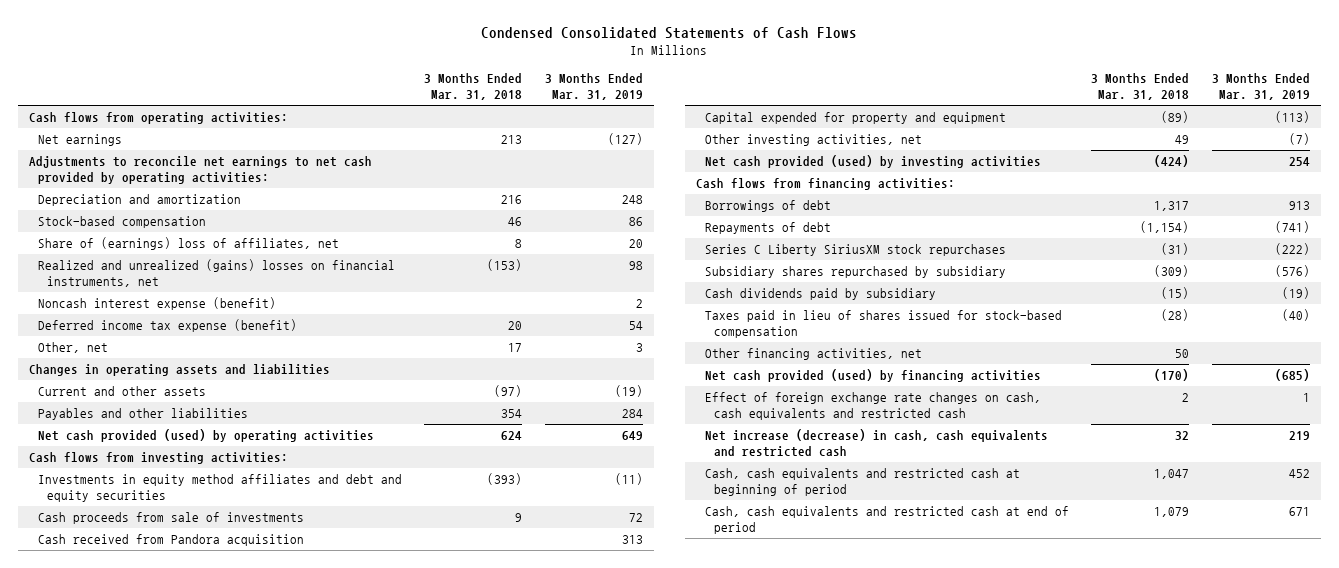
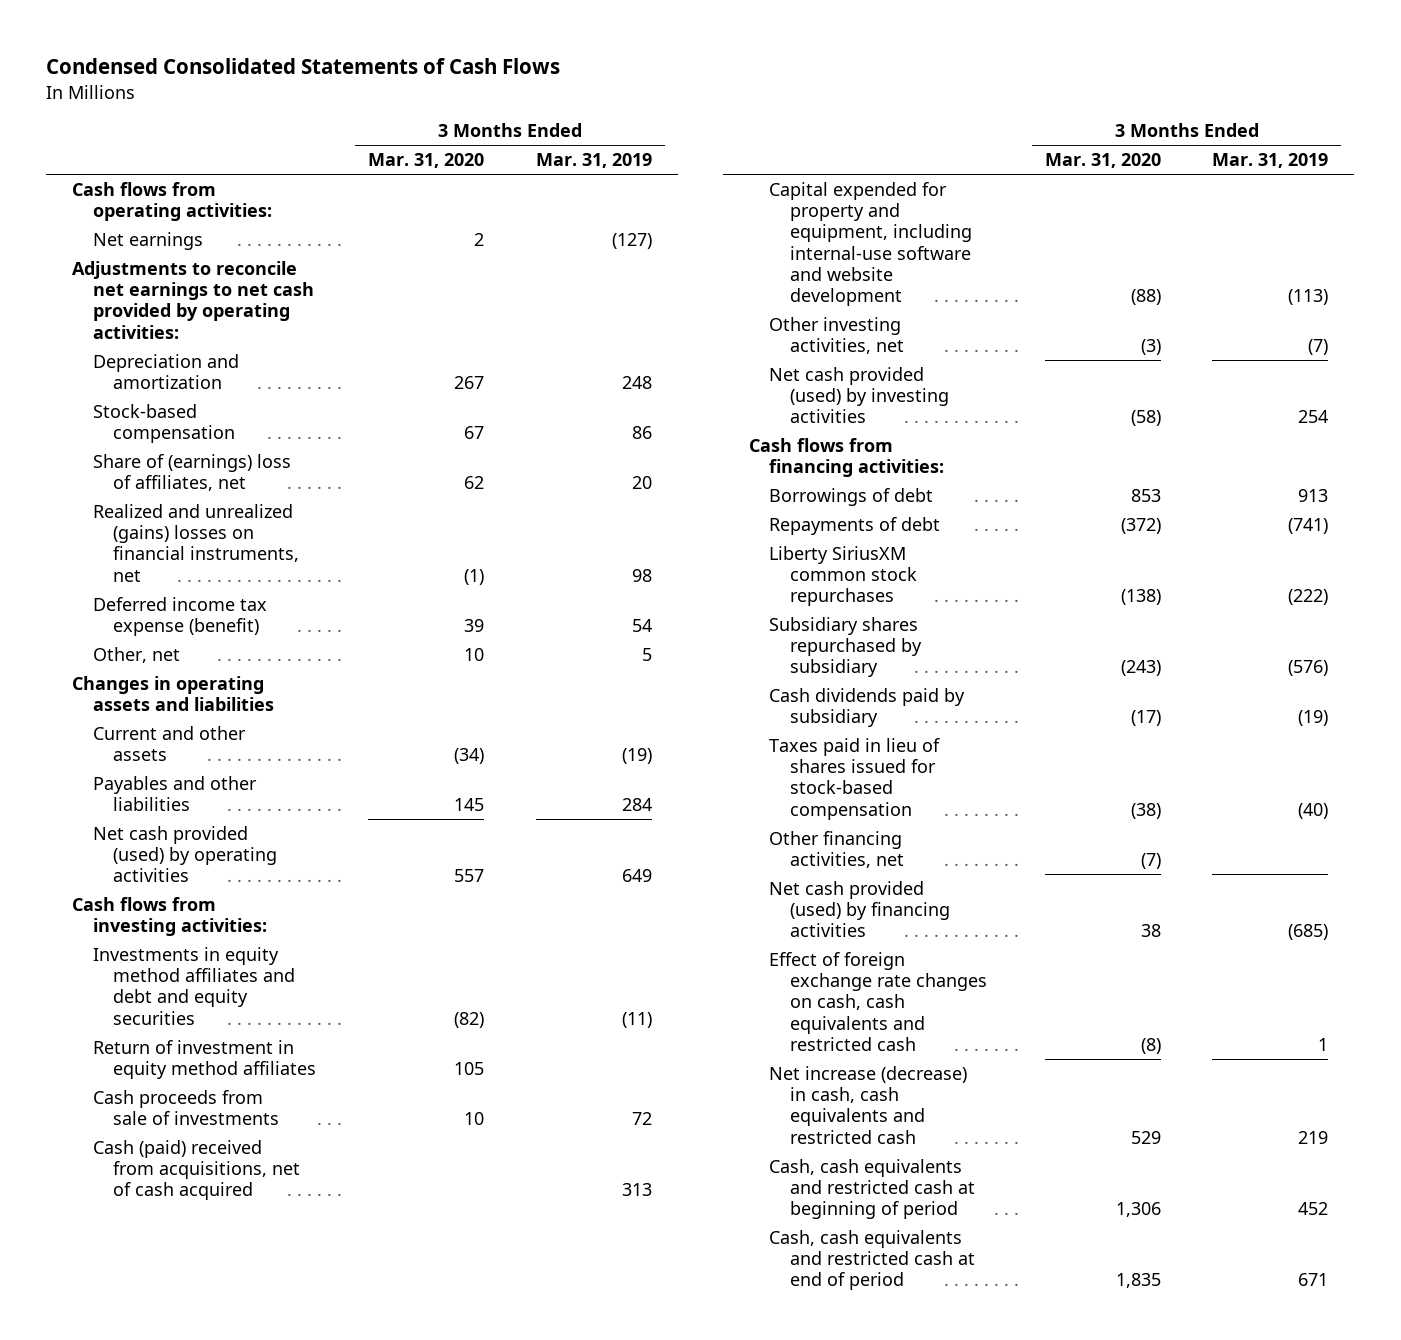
[424,73,523,101] 3 Months Ended Mar. 31, 2018 -> none
none -> [367,153,484,169] Mar. 31, 2020
[37,297,276,311] Noncash interest expense (benefit) -> none
[635,343,643,353] 3 -> [641,647,652,661] 5
none -> [92,1039,317,1080] Return of investment in equity method affiliates
[37,534,304,547] Cash received from Pandora acquisition -> [92,1139,301,1201] Cash (paid) received from acquisitions, net of cash acquired
[704,112,1006,125] Capital expended for property and equipment -> [769,181,972,307] Capital expended for property and equipment, including internal-use software and website development
[704,244,1006,257] Series C Liberty SiriusXM stock repurchases -> [769,545,917,607] Liberty SiriusXM common stock repurchases

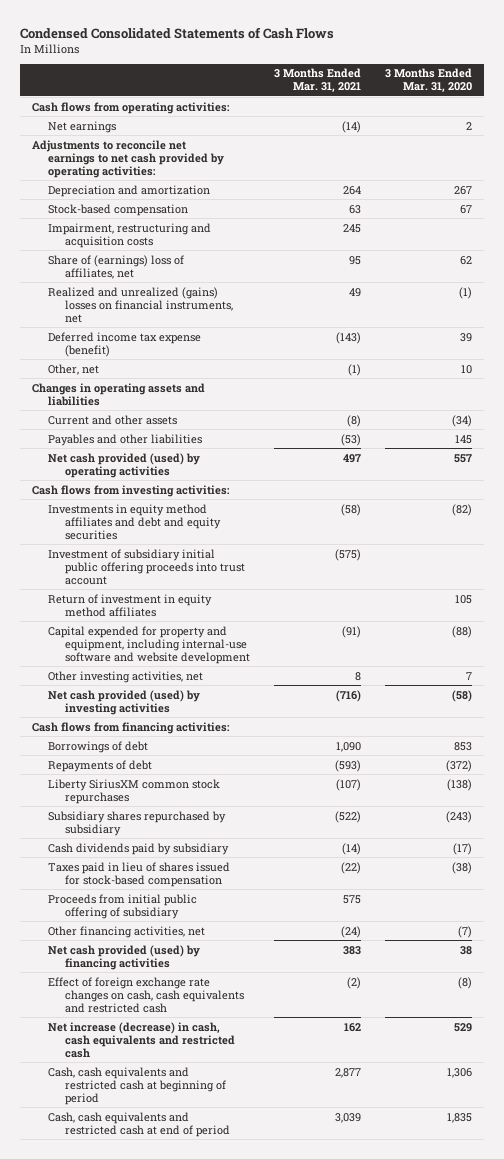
[535,153,652,169] Mar. 31, 2019 -> none
none -> [273,68,361,93] 3 Months Ended Mar. 31, 2021
none -> [48,222,212,248] Impairment, restructuring and acquisition costs
none -> [48,548,245,585] Investment of subsidiary initial public offering proceeds into trust account
[92,1089,280,1126] Cash proceeds from sale of investments -> none
[92,1139,301,1201] Cash (paid) received from acquisitions, net of cash acquired -> none
[1140,339,1161,356] (3) -> [466,671,473,680] 7
none -> [48,893,198,919] Proceeds from initial public offering of subsidiary

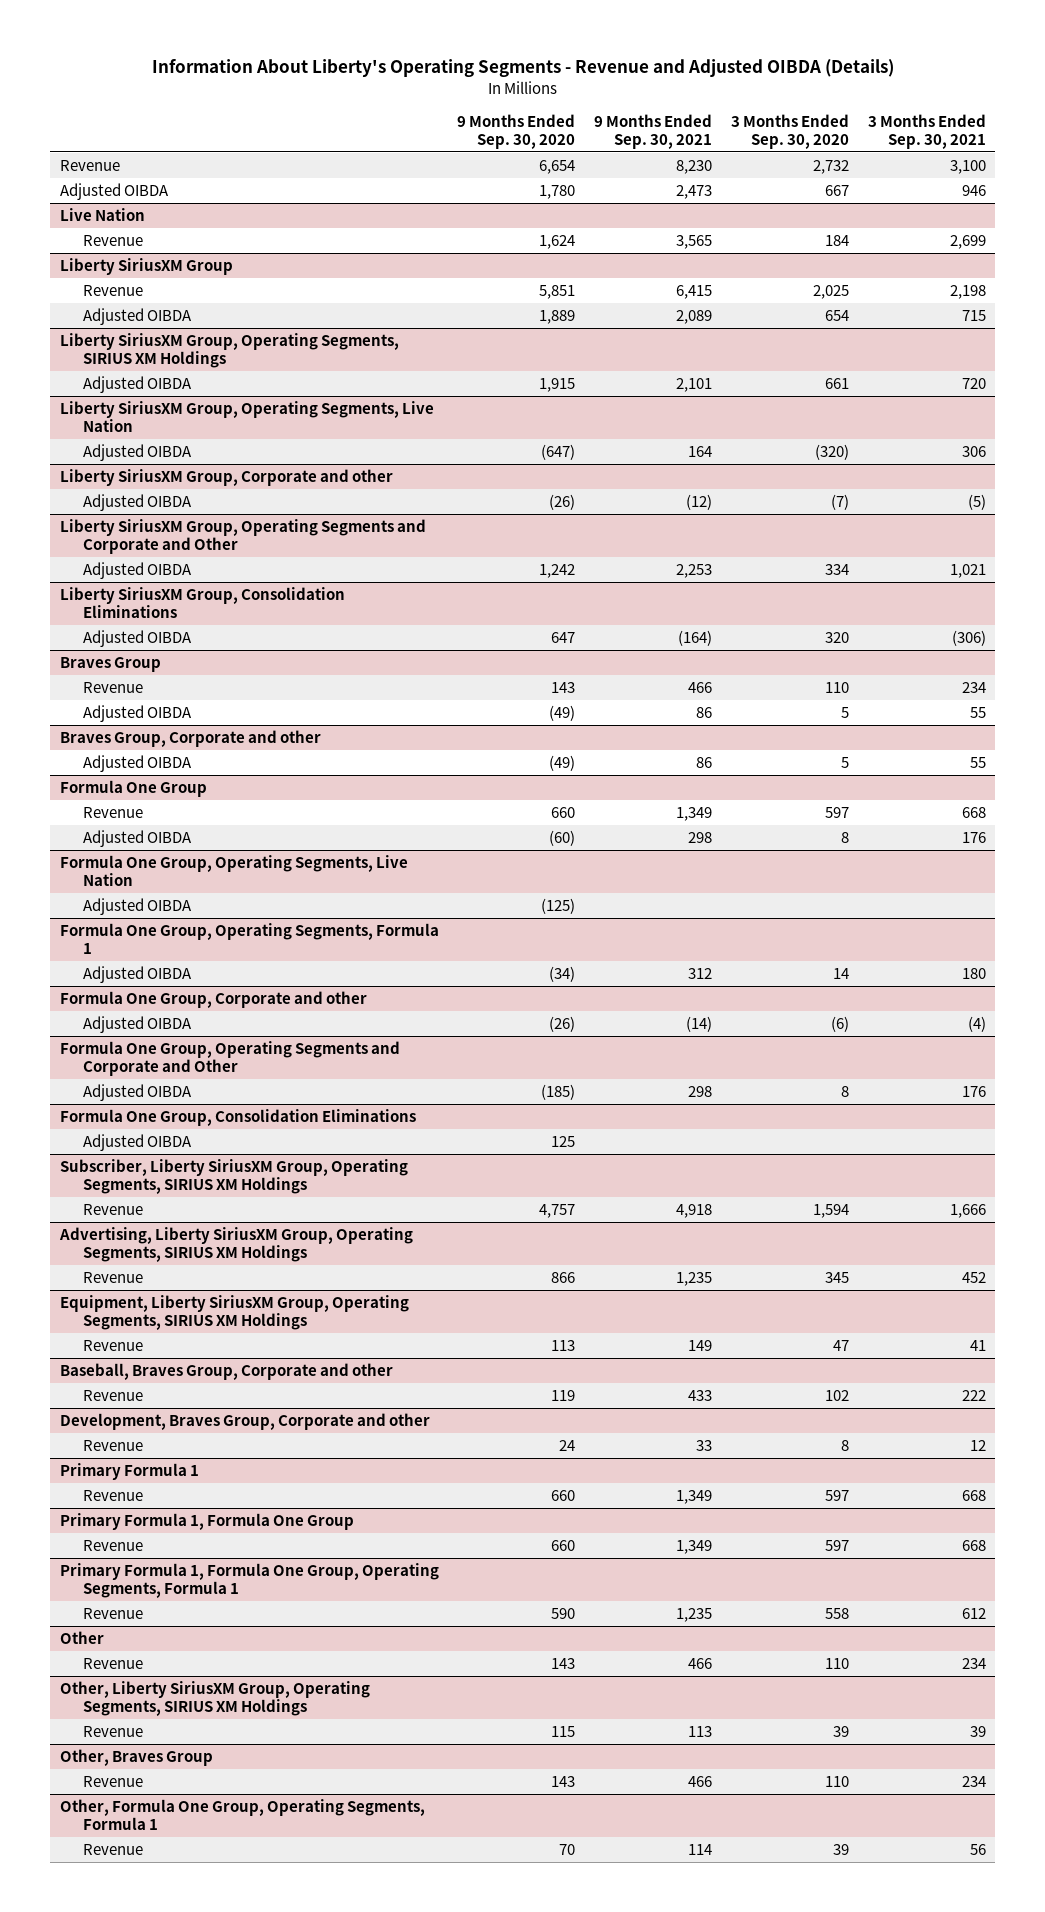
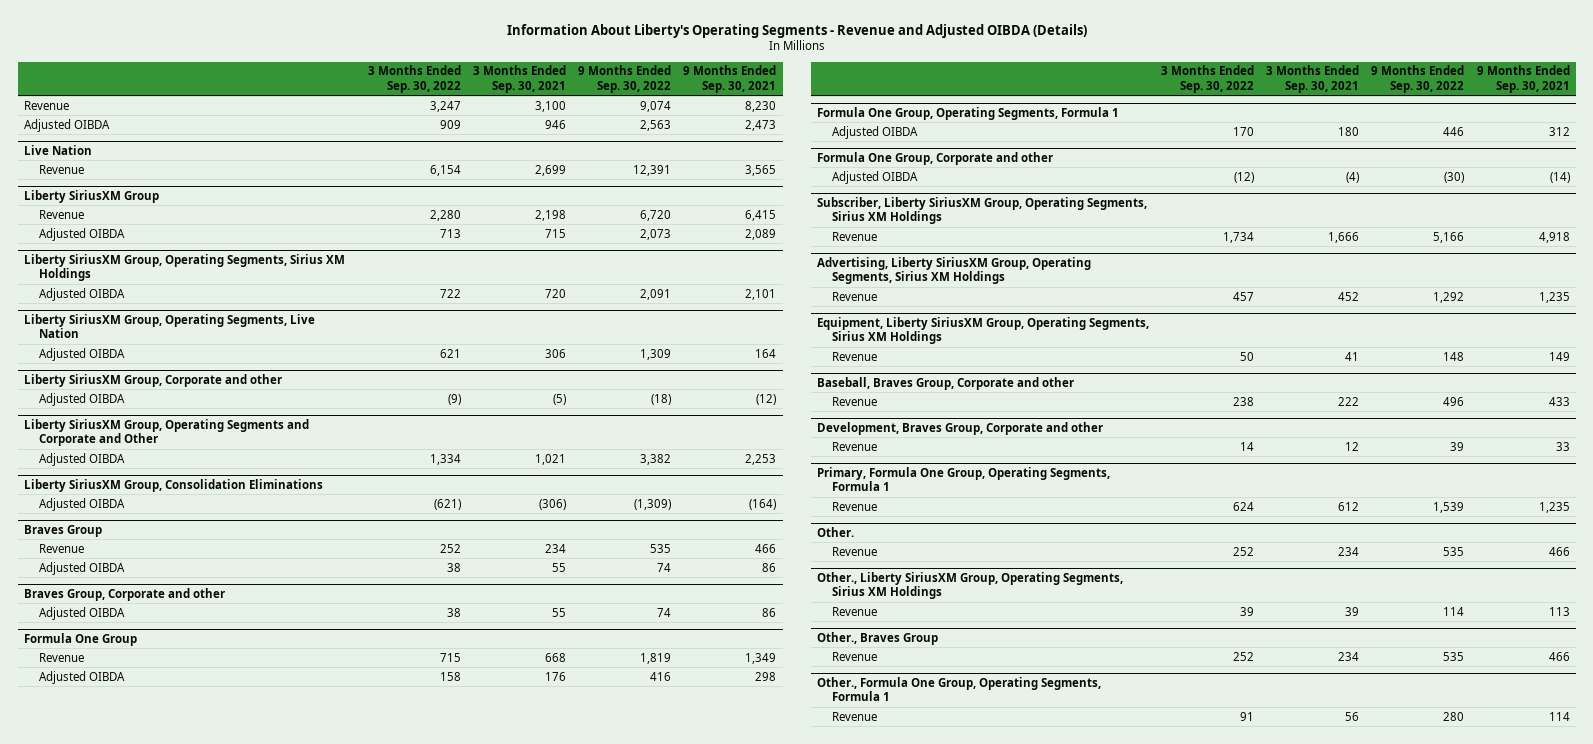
[457,113,576,149] 9 Months Ended Sep. 30, 2020 -> none
[730,113,849,149] 3 Months Ended Sep. 30, 2020 -> none
none -> [367,65,461,93] 3 Months Ended Sep. 30, 2022
none -> [578,65,672,93] 9 Months Ended Sep. 30, 2022
[59,332,399,369] Liberty SiriusXM Group, Operating Segments, SIRIUS XM Holdings -> [23,253,345,282] Liberty SiriusXM Group, Operating Segments, Sirius XM Holdings
[59,854,408,887] Formula One Group, Operating Segments, Live Nation -> none
[82,897,192,915] Adjusted OIBDA -> none
[59,1040,400,1077] Formula One Group, Operating Segments and Corporate and Other -> none
[82,1083,192,1101] Adjusted OIBDA -> none
[59,1108,416,1126] Formula One Group, Consolidation Eliminations -> none
[82,1133,192,1151] Adjusted OIBDA -> none
[59,1158,408,1195] Subscriber, Liberty SiriusXM Group, Operating Segments, SIRIUS XM Holdings -> [816,196,1147,225] Subscriber, Liberty SiriusXM Group, Operating Segments, Sirius XM Holdings
[58,1226,413,1263] Advertising, Liberty SiriusXM Group, Operating Segments, SIRIUS XM Holdings -> [816,256,1091,285] Advertising, Liberty SiriusXM Group, Operating Segments, Sirius XM Holdings
[59,1294,409,1331] Equipment, Liberty SiriusXM Group, Operating Segments, SIRIUS XM Holdings -> [816,316,1149,345] Equipment, Liberty SiriusXM Group, Operating Segments, Sirius XM Holdings
[59,1462,199,1480] Primary Formula 1 -> none
[82,1489,143,1501] Revenue -> none
[59,1512,354,1530] Primary Formula 1, Formula One Group -> none
[82,1539,143,1551] Revenue -> none
[59,1562,439,1599] Primary Formula 1, Formula One Group, Operating Segments, Formula 1 -> [816,466,1110,492] Primary, Formula One Group, Operating Segments, Formula 1
[59,1630,104,1644] Other -> [816,526,854,537] Other.
[59,1680,370,1717] Other, Liberty SiriusXM Group, Operating Segments, SIRIUS XM Holdings -> [816,571,1123,600] Other., Liberty SiriusXM Group, Operating Segments, Sirius XM Holdings
[59,1748,213,1766] Other, Braves Group -> [816,631,938,645] Other., Braves Group
[59,1798,425,1831] Other, Formula One Group, Operating Segments, Formula 1 -> [816,676,1101,702] Other., Formula One Group, Operating Segments, Formula 1

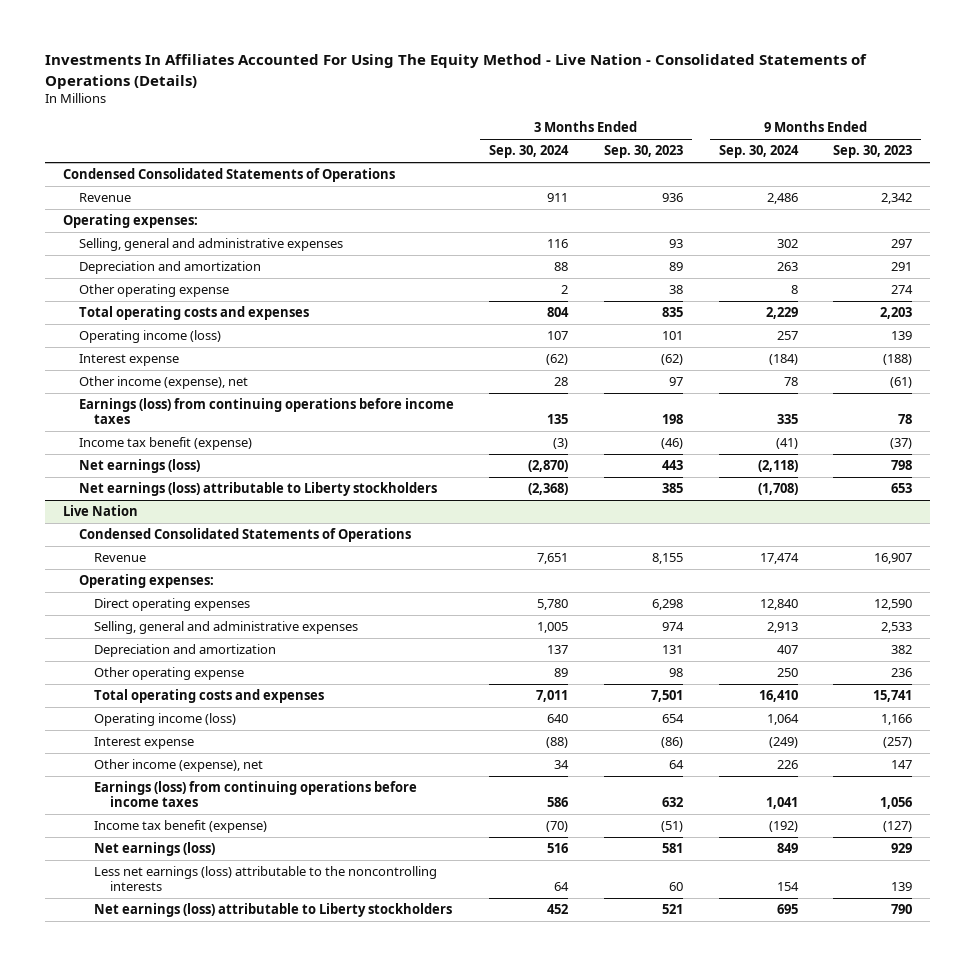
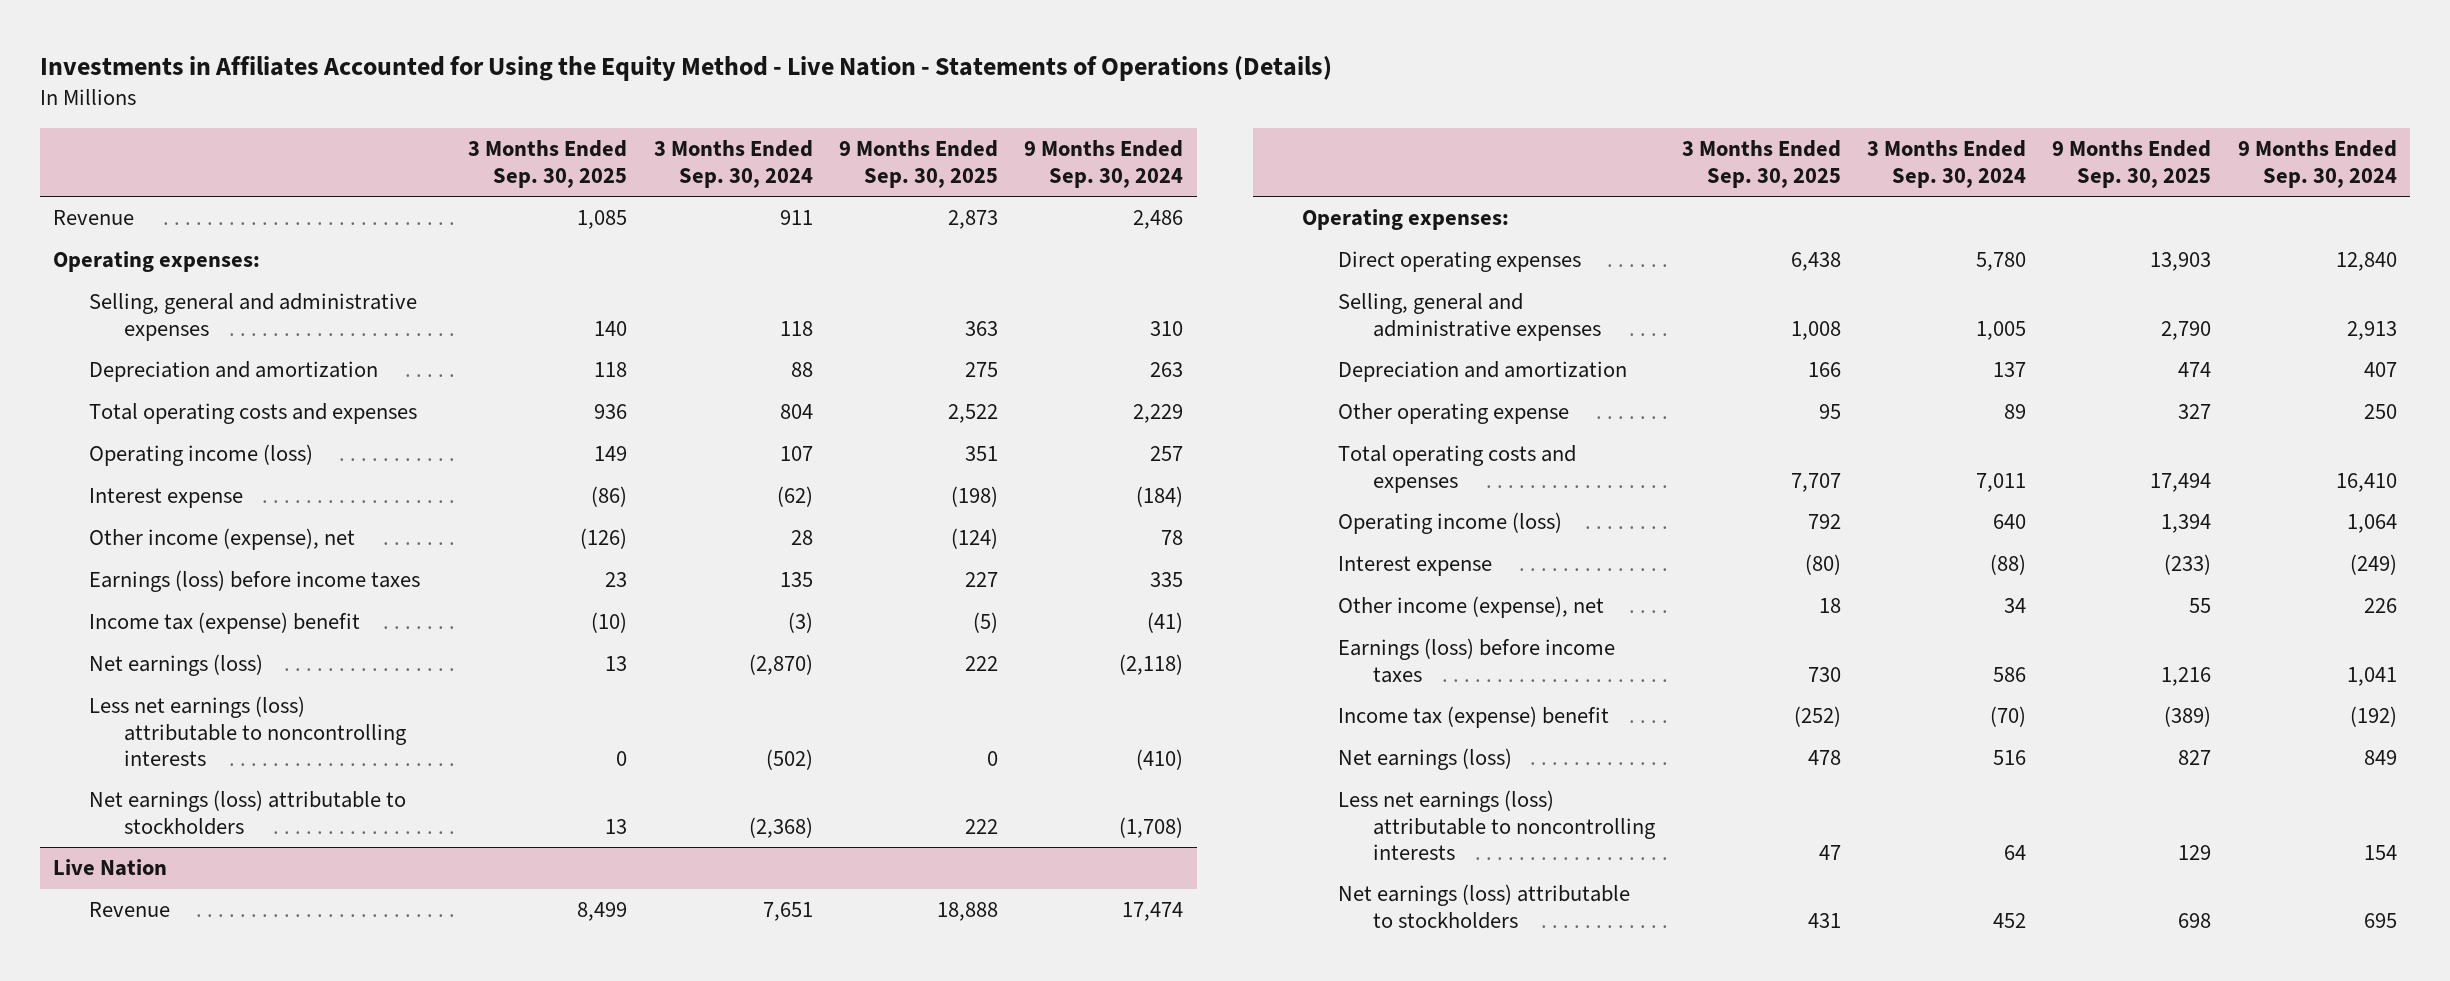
[45,54,868,89] Investments In Affiliates Accounted For Using The Equity Method - Live Nation - Consolidated Statements of Operations (Details) -> [39,55,1332,81] Investments in Affiliates Accounted for Using the Equity Method - Live Nation - Statements of Operations (Details)
[604,145,684,159] Sep. 30, 2023 -> none
[833,145,913,159] Sep. 30, 2023 -> none
none -> [468,140,628,188] 3 Months Ended Sep. 30, 2025
none -> [839,140,999,188] 9 Months Ended Sep. 30, 2025
[63,168,396,183] Condensed Consolidated Statements of Operations -> none
[547,239,569,249] 116 -> [779,320,813,336] 118
[776,239,798,249] 302 -> [1150,320,1184,336] 310
[78,284,229,298] Other operating expense -> none
[78,398,454,425] Earnings (loss) from continuing operations before income taxes -> [88,570,420,593] Earnings (loss) before income taxes
[78,437,252,451] Income tax benefit (expense) -> [88,612,360,635] Income tax (expense) benefit
none -> [88,696,408,767] Less net earnings (loss) attributable to noncontrolling interests
[78,482,437,497] Net earnings (loss) attributable to Liberty stockholders -> [88,790,406,835] Net earnings (loss) attributable to stockholders
[78,528,411,543] Condensed Consolidated Statements of Operations -> none
[94,781,418,808] Earnings (loss) from continuing operations before income taxes -> [1337,638,1615,683] Earnings (loss) before income taxes
[94,820,268,834] Income tax benefit (expense) -> [1337,706,1609,729] Income tax (expense) benefit
[94,866,438,892] Less net earnings (loss) attributable to the noncontrolling interests -> [1337,790,1657,861] Less net earnings (loss) attributable to noncontrolling interests
[94,903,453,918] Net earnings (loss) attributable to Liberty stockholders -> [1337,884,1630,929] Net earnings (loss) attributable to stockholders

